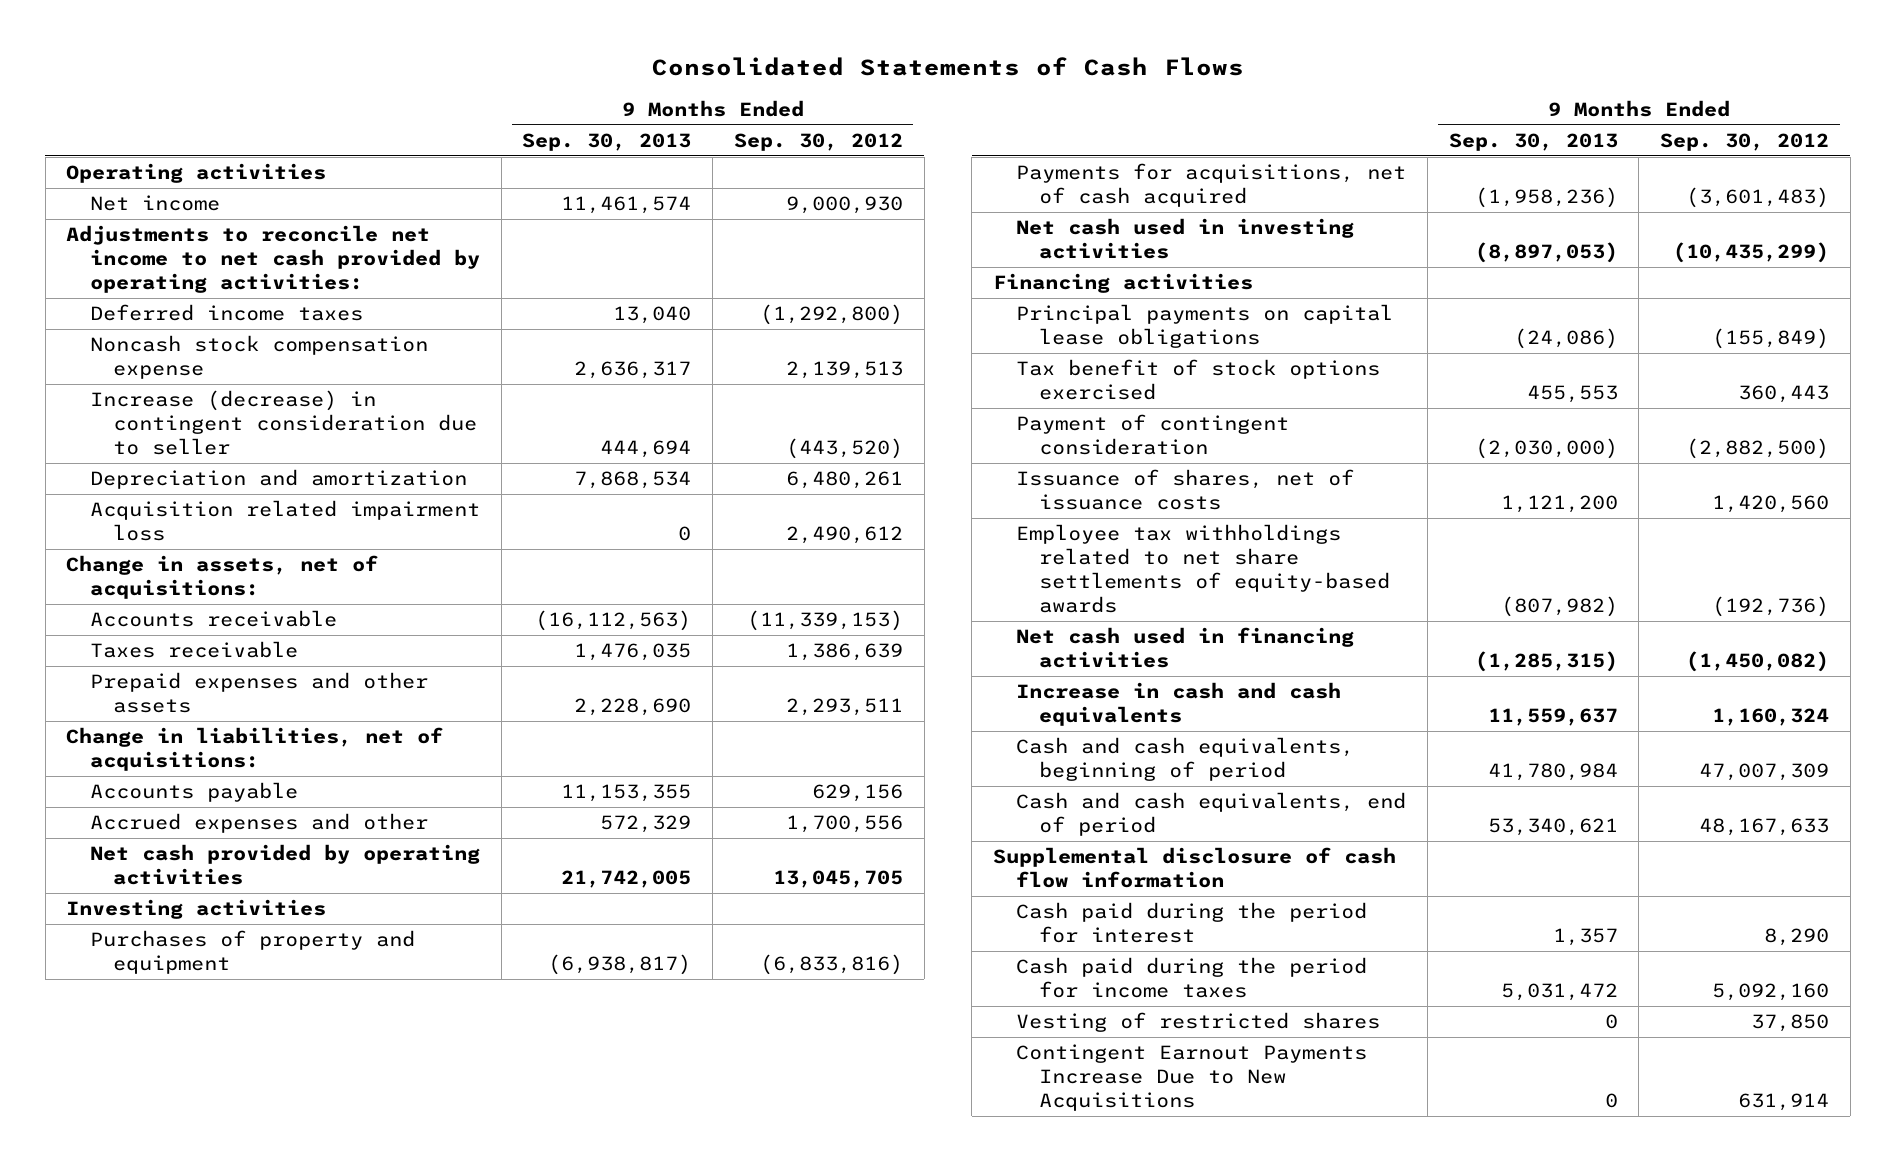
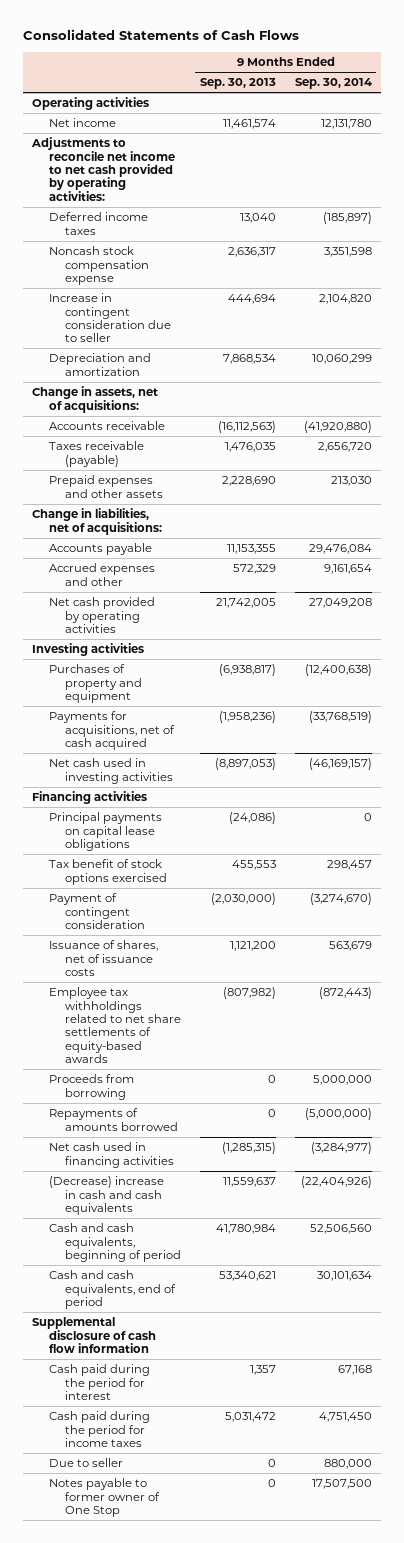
[733,132,903,151] Sep. 30, 2012 -> none
none -> [294,78,372,90] Sep. 30, 2014
[89,390,478,455] Increase (decrease) in contingent consideration due to seller -> [48,293,172,343] Increase in contingent consideration due to seller
[89,500,480,542] Acquisition related impairment loss -> none
[89,641,298,659] Taxes receivable -> [48,441,144,467] Taxes receivable (payable)
none -> [48,1074,134,1100] Proceeds from borrowing
none -> [48,1108,179,1131] Repayments of amounts borrowed
[1016,682,1342,727] Increase in cash and cash equivalents -> [48,1176,164,1215] (Decrease) increase in cash and cash equivalents
[1016,1012,1381,1033] Vesting of restricted shares -> none
[1016,1044,1368,1111] Contingent Earnout Payments Increase Due to New Acquisitions -> [48,1458,123,1468] Due to seller
none -> [48,1478,161,1517] Notes payable to former owner of One Stop

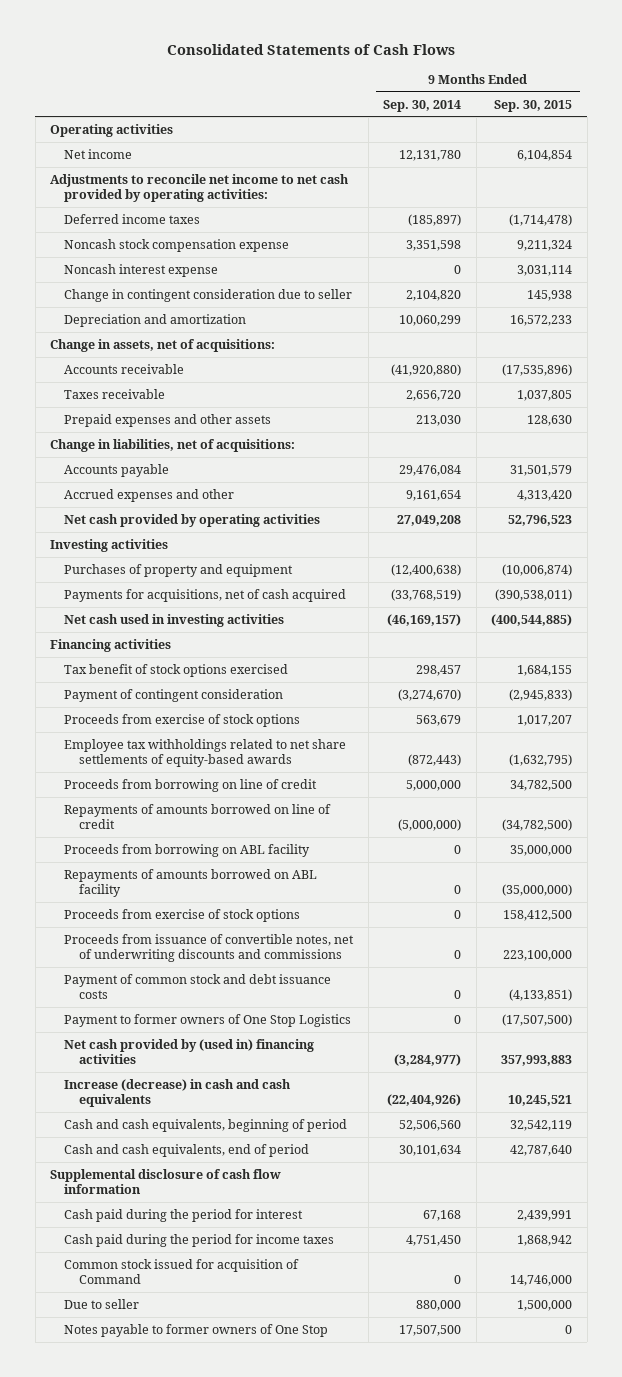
[200,78,277,90] Sep. 30, 2013 -> none
none -> [494,99,573,112] Sep. 30, 2015
none -> [64,263,219,277] Noncash interest expense
[48,293,172,343] Increase in contingent consideration due to seller -> [64,288,353,302] Change in contingent consideration due to seller
[48,441,144,467] Taxes receivable (payable) -> [64,388,166,399] Taxes receivable
[48,812,162,851] Principal payments on capital lease obligations -> none
[48,940,158,976] Issuance of shares, net of issuance costs -> [64,713,301,727] Proceeds from exercise of stock options
[48,1074,134,1100] Proceeds from borrowing -> [64,778,318,792] Proceeds from borrowing on line of credit
[48,1108,179,1131] Repayments of amounts borrowed -> [64,803,332,830] Repayments of amounts borrowed on line of credit
none -> [64,843,311,857] Proceeds from borrowing on ABL facility
none -> [64,868,318,898] Repayments of amounts borrowed on ABL facility
none -> [64,908,301,922] Proceeds from exercise of stock options
none -> [64,933,355,963] Proceeds from issuance of convertible notes, net of underwriting discounts and commissions
none -> [64,973,332,1000] Payment of common stock and debt issuance costs
none -> [64,1013,352,1027] Payment to former owners of One Stop Logistics
[48,1142,175,1168] Net cash used in financing activities -> [64,1038,315,1065] Net cash provided by (used in) financing activities
[48,1176,164,1215] (Decrease) increase in cash and cash equivalents -> [64,1078,292,1108] Increase (decrease) in cash and cash equivalents
none -> [64,1258,300,1285] Common stock issued for acquisition of Command
[48,1478,161,1517] Notes payable to former owner of One Stop -> [64,1323,329,1337] Notes payable to former owners of One Stop

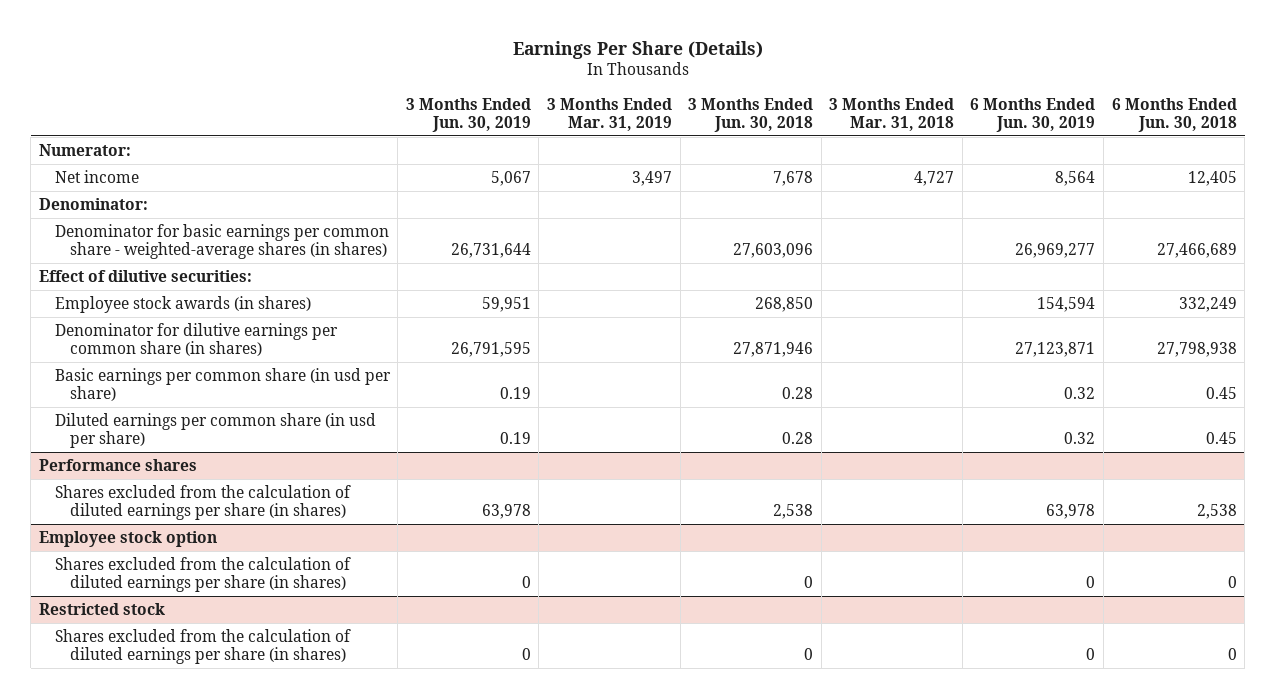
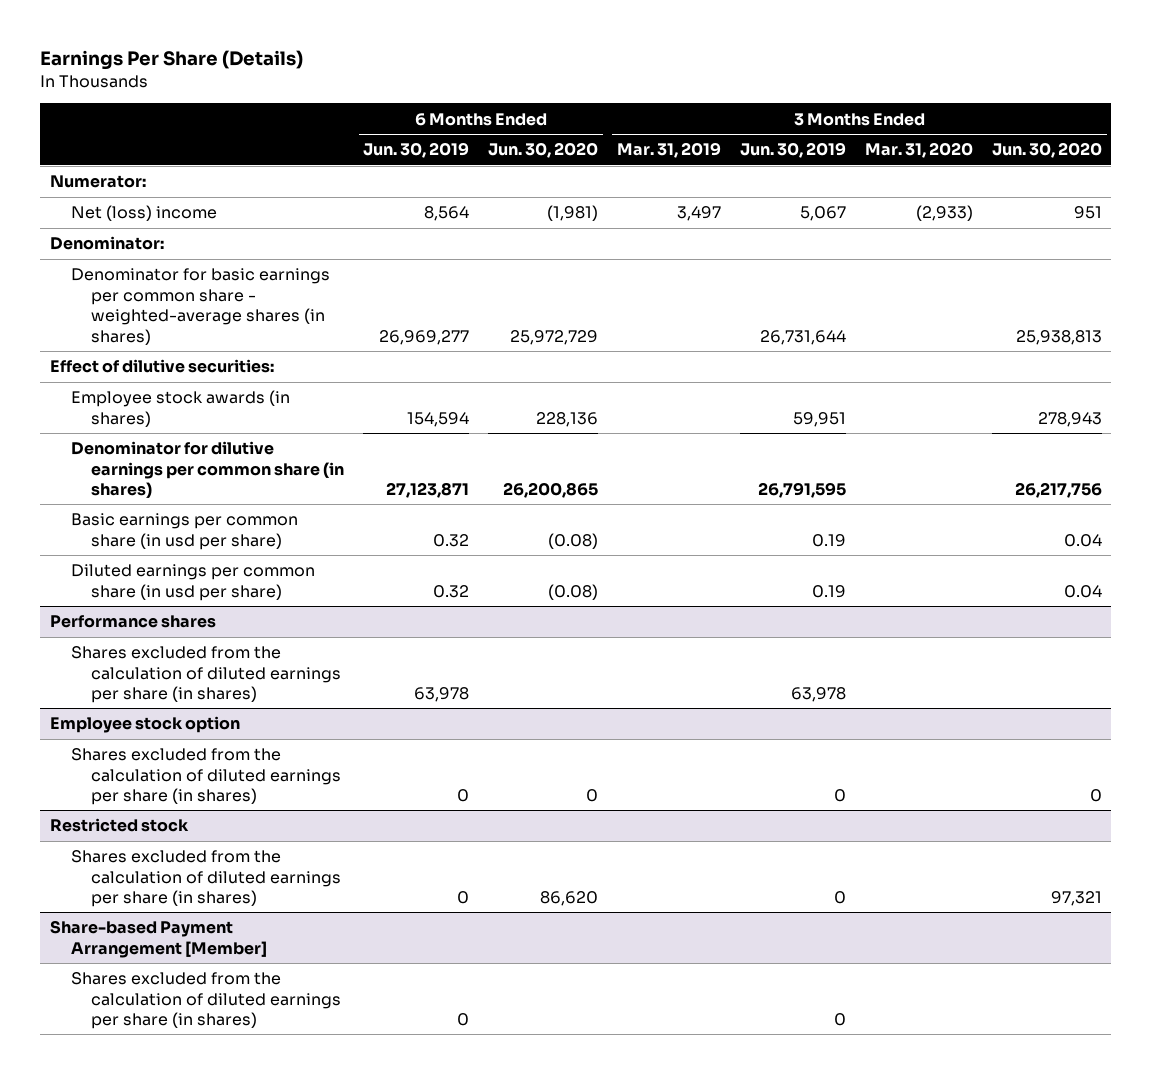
[688,97,814,133] 3 Months Ended Jun. 30, 2018 -> none
[829,97,955,132] 3 Months Ended Mar. 31, 2018 -> none
[1111,97,1237,133] 6 Months Ended Jun. 30, 2018 -> none
none -> [488,142,599,159] Jun. 30, 2020
none -> [864,142,973,159] Mar. 31, 2020
none -> [991,142,1102,159] Jun. 30, 2020
[54,169,139,183] Net income -> [70,205,217,222] Net (loss) income
none -> [49,920,267,958] Share-based Payment Arrangement [Member]
none -> [70,972,342,1030] Shares excluded from the calculation of diluted earnings per share (in shares)

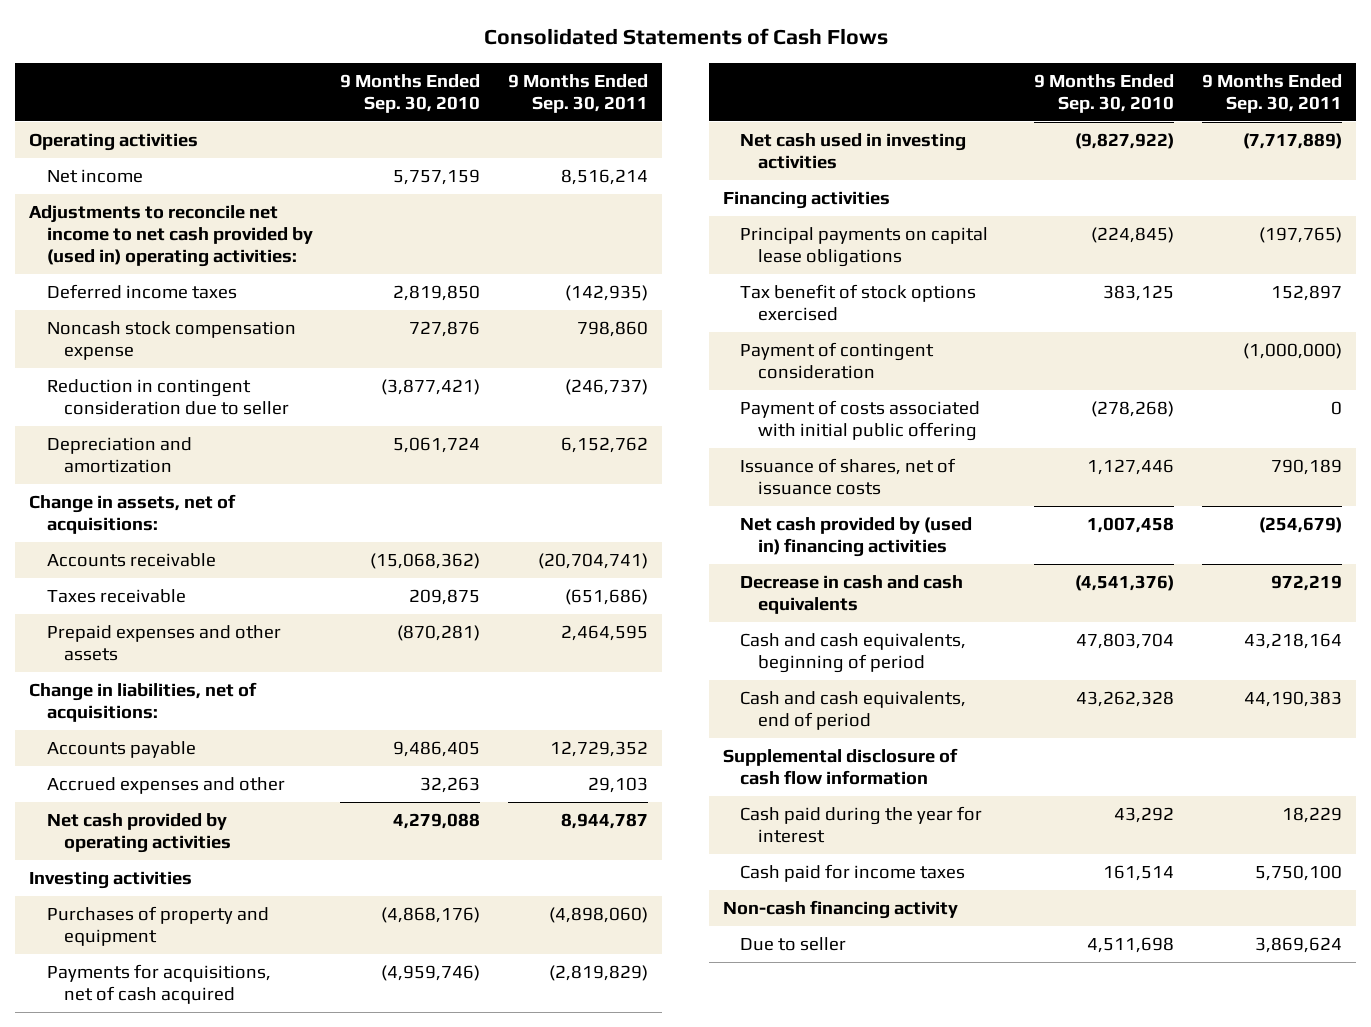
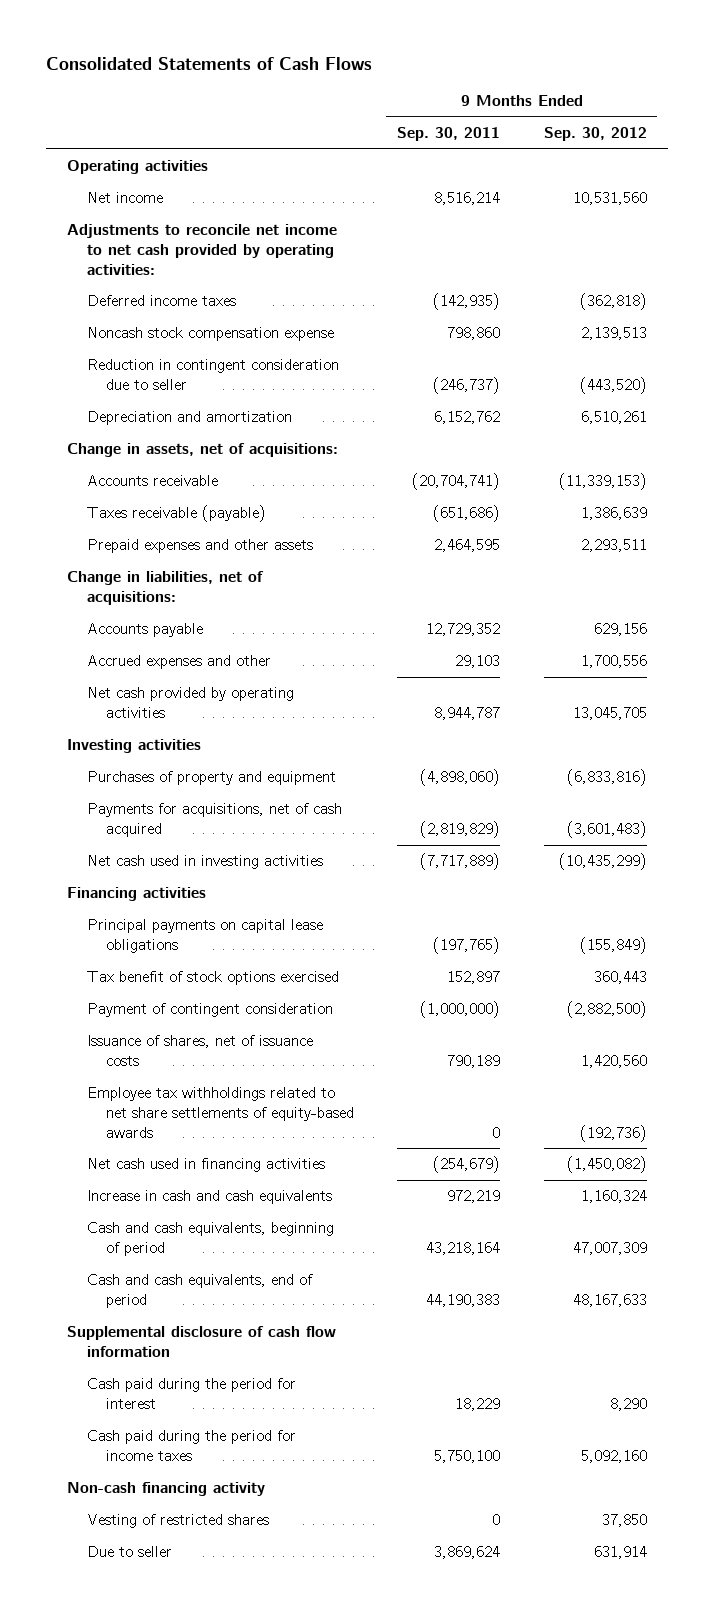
[340,73,481,113] 9 Months Ended Sep. 30, 2010 -> none
none -> [543,127,647,142] Sep. 30, 2012
[29,205,313,268] Adjustments to reconcile net income to net cash provided by (used in) operating activities: -> [67,224,338,275] Adjustments to reconcile net income to net cash provided by operating activities:
[46,589,186,604] Taxes receivable -> [86,505,266,523] Taxes receivable (payable)
[740,400,981,442] Payment of costs associated with initial public offering -> none
none -> [86,1087,354,1138] Employee tax withholdings related to net share settlements of equity-based awards
[740,517,973,558] Net cash provided by (used in) financing activities -> [86,1158,325,1173] Net cash used in financing activities
[740,575,964,615] Decrease in cash and cash equivalents -> [86,1190,332,1205] Increase in cash and cash equivalents
[740,806,983,844] Cash paid during the year for interest -> [86,1378,296,1410] Cash paid during the period for interest
[740,864,966,883] Cash paid for income taxes -> [86,1430,296,1462] Cash paid during the period for income taxes
none -> [86,1514,269,1529] Vesting of restricted shares

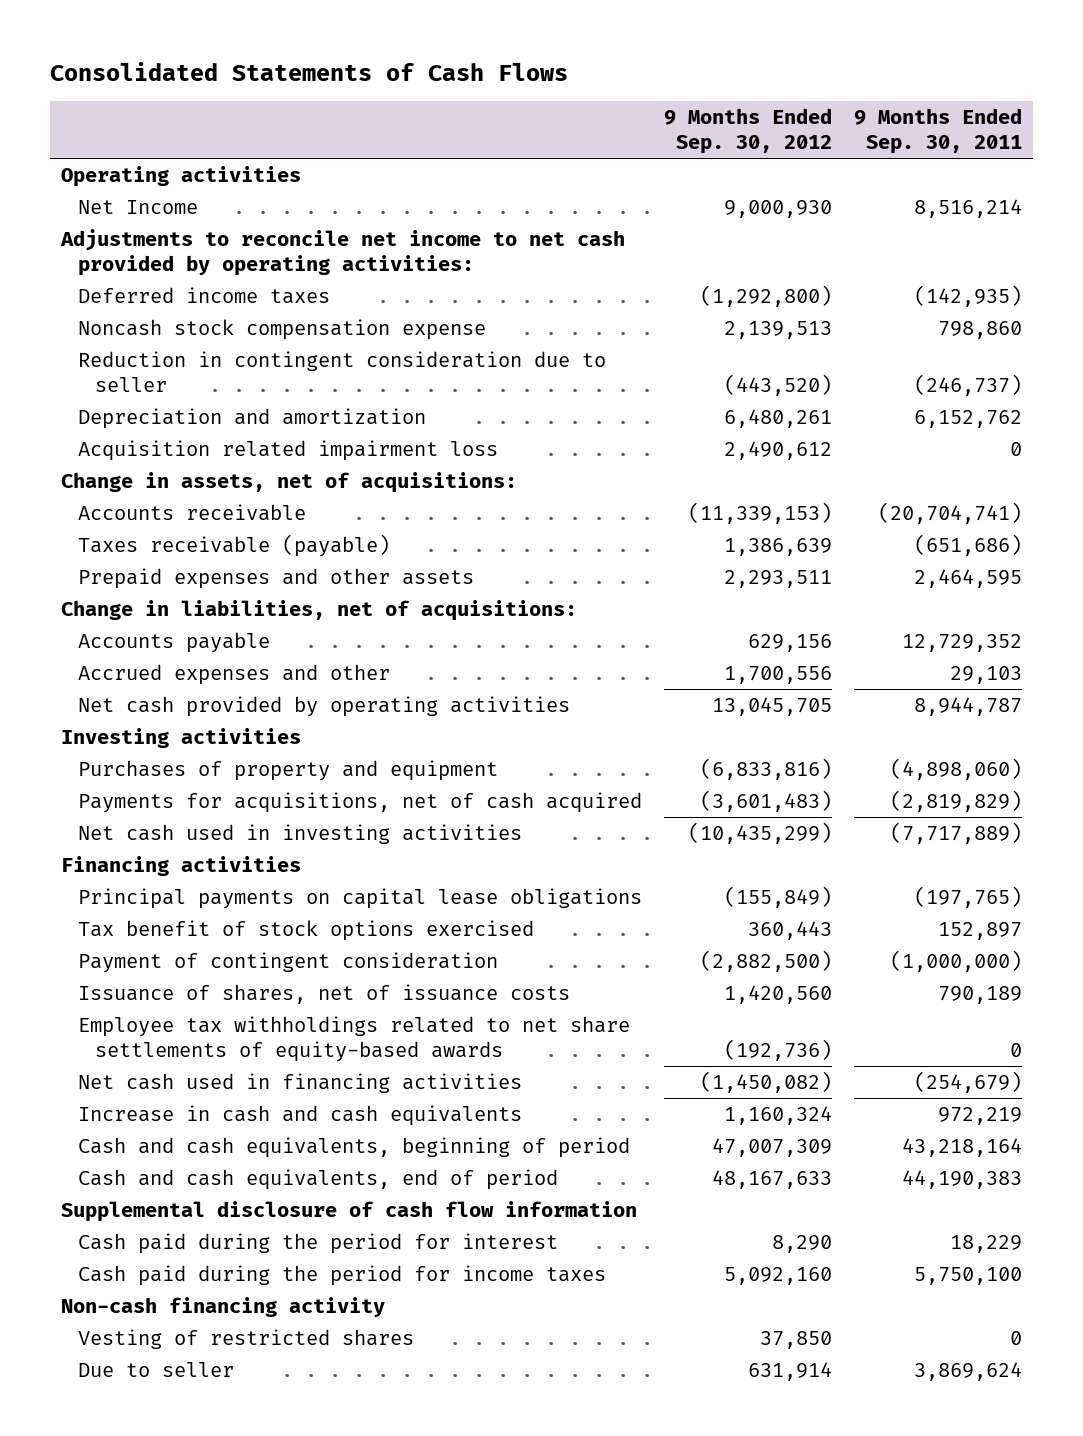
[86,192,163,204] Net income -> [77,199,198,214] Net Income
[572,192,647,206] 10,531,560 -> [724,199,833,218] 9,000,930
[579,293,647,311] (362,818) -> [700,284,833,307] (1,292,800)
[580,411,647,425] 6,510,261 -> [724,408,833,428] 6,480,261
none -> [77,439,498,461] Acquisition related impairment loss

